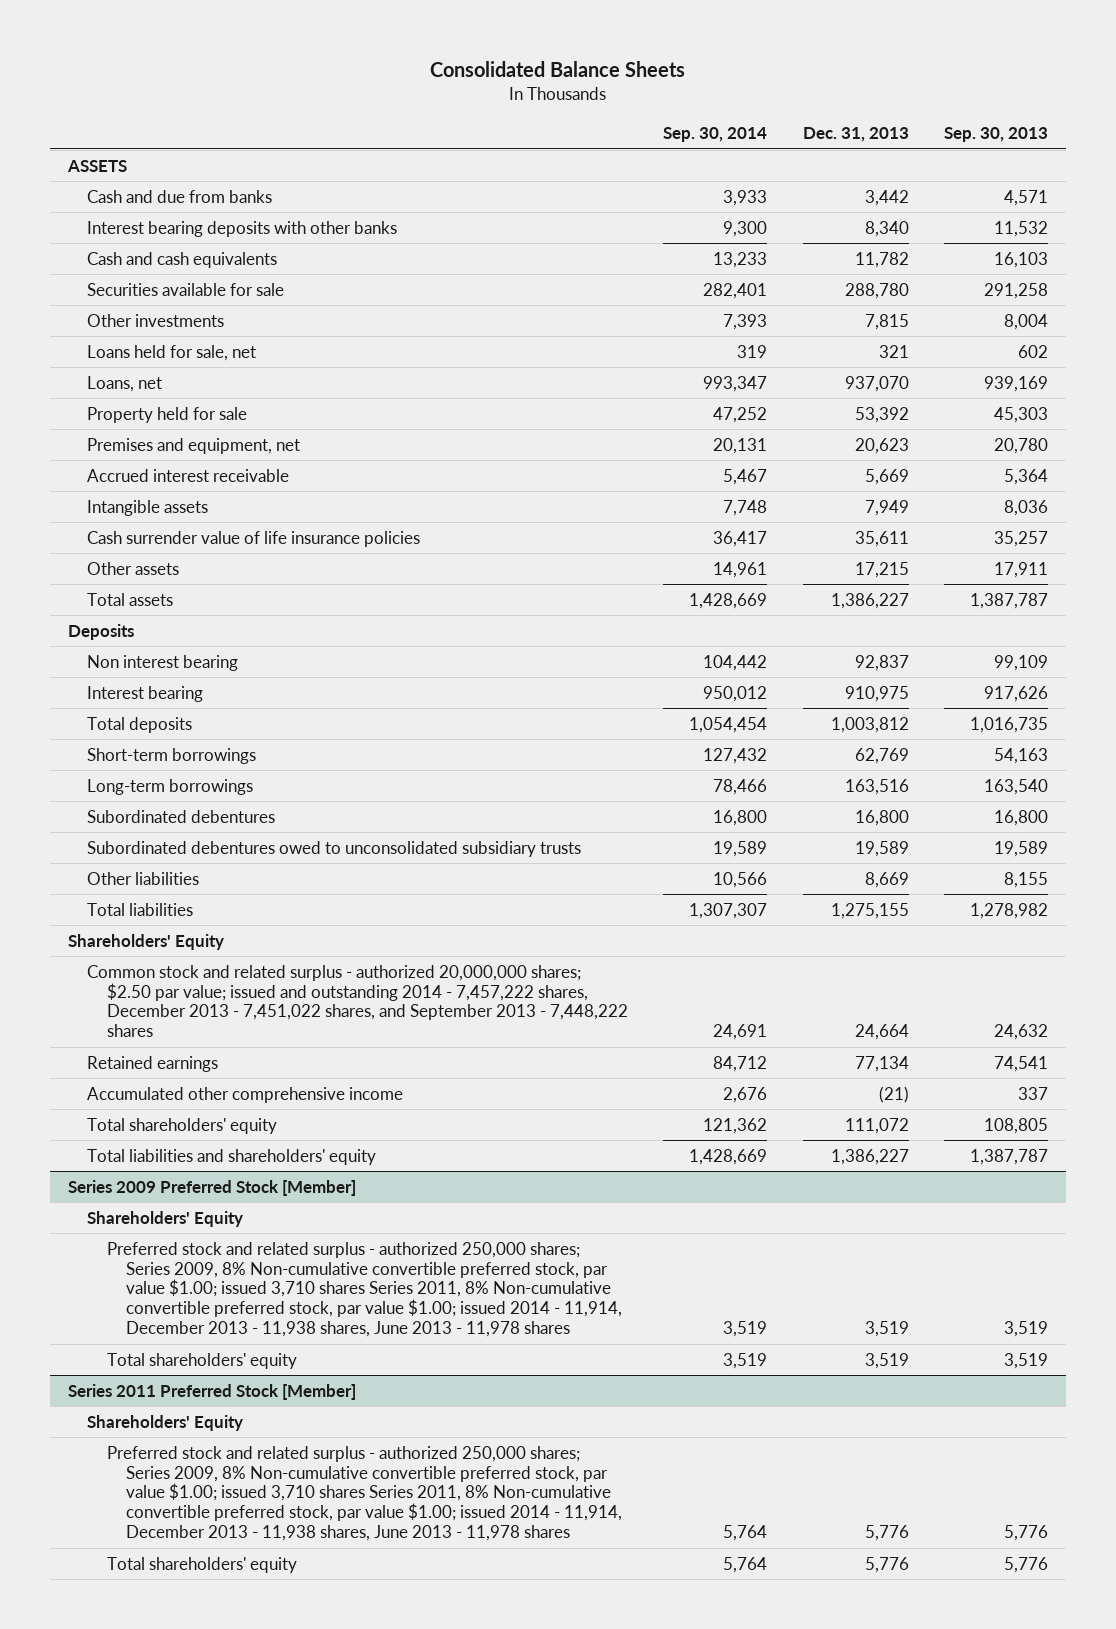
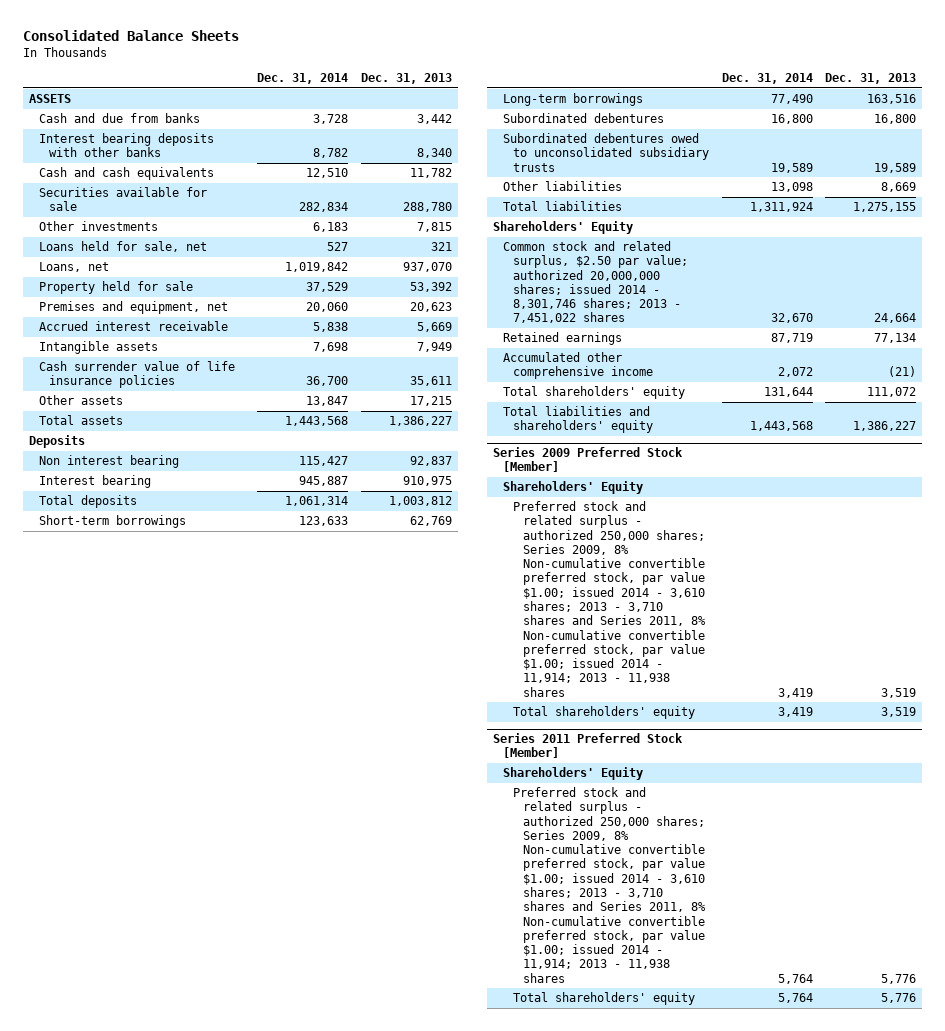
[663,127,768,143] Sep. 30, 2014 -> none
[944,127,1049,143] Sep. 30, 2013 -> none
none -> [257,73,349,85] Dec. 31, 2014
[87,964,628,1038] Common stock and related surplus - authorized 20,000,000 shares; $2.50 par value; issued and outstanding 2014 - 7,457,222 shares, December 2013 - 7,451,022 shares, and September 2013 - 7,448,222 shares -> [503,241,689,324] Common stock and related surplus, $2.50 par value; authorized 20,000,000 shares; issued 2014 - 8,301,746 shares; 2013 - 7,451,022 shares
[106,1241,622,1338] Preferred stock and related surplus - authorized 250,000 shares; Series 2009, 8% Non-cumulative convertible preferred stock, par value $1.00; issued 3,710 shares Series 2011, 8% Non-cumulative convertible preferred stock, par value $1.00; issued 2014 - 11,914, December 2013 - 11,938 shares, June 2013 - 11,978 shares -> [513,501,707,697] Preferred stock and related surplus - authorized 250,000 shares; Series 2009, 8% Non-cumulative convertible preferred stock, par value $1.00; issued 2014 - 3,610 shares; 2013 - 3,710 shares and Series 2011, 8% Non-cumulative convertible preferred stock, par value $1.00; issued 2014 - 11,914; 2013 - 11,938 shares
[106,1445,622,1542] Preferred stock and related surplus - authorized 250,000 shares; Series 2009, 8% Non-cumulative convertible preferred stock, par value $1.00; issued 3,710 shares Series 2011, 8% Non-cumulative convertible preferred stock, par value $1.00; issued 2014 - 11,914, December 2013 - 11,938 shares, June 2013 - 11,978 shares -> [513,787,707,983] Preferred stock and related surplus - authorized 250,000 shares; Series 2009, 8% Non-cumulative convertible preferred stock, par value $1.00; issued 2014 - 3,610 shares; 2013 - 3,710 shares and Series 2011, 8% Non-cumulative convertible preferred stock, par value $1.00; issued 2014 - 11,914; 2013 - 11,938 shares

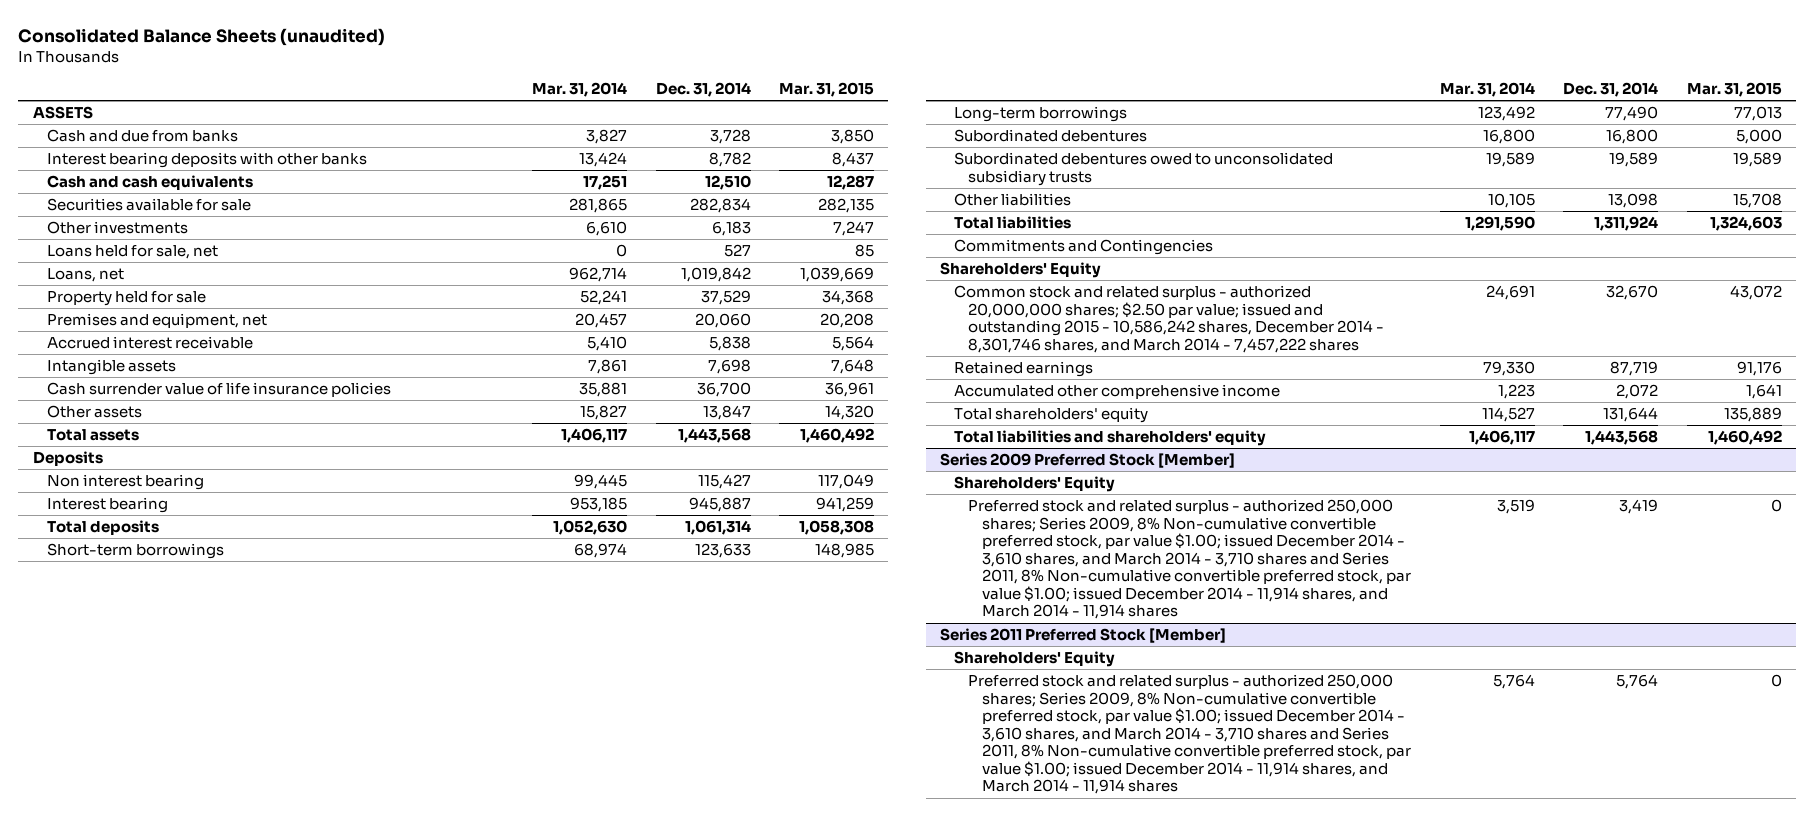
[22,29,239,41] Consolidated Balance Sheets -> [18,27,386,46] Consolidated Balance Sheets (unaudited)
[360,73,452,85] Dec. 31, 2013 -> none
none -> [532,81,628,97] Mar. 31, 2014
none -> [779,81,875,97] Mar. 31, 2015
none -> [954,239,1214,256] Commitments and Contingencies
[503,241,689,324] Common stock and related surplus, $2.50 par value; authorized 20,000,000 shares; issued 2014 - 8,301,746 shares; 2013 - 7,451,022 shares -> [954,285,1385,353] Common stock and related surplus - authorized 20,000,000 shares; $2.50 par value; issued and outstanding 2015 - 10,586,242 shares, December 2014 - 8,301,746 shares, and March 2014 - 7,457,222 shares
[513,706,696,720] Total shareholders' equity -> none
[513,501,707,697] Preferred stock and related surplus - authorized 250,000 shares; Series 2009, 8% Non-cumulative convertible preferred stock, par value $1.00; issued 2014 - 3,610 shares; 2013 - 3,710 shares and Series 2011, 8% Non-cumulative convertible preferred stock, par value $1.00; issued 2014 - 11,914; 2013 - 11,938 shares -> [968,499,1412,620] Preferred stock and related surplus - authorized 250,000 shares; Series 2009, 8% Non-cumulative convertible preferred stock, par value $1.00; issued December 2014 - 3,610 shares, and March 2014 - 3,710 shares and Series 2011, 8% Non-cumulative convertible preferred stock, par value $1.00; issued December 2014 - 11,914 shares, and March 2014 - 11,914 shares
[513,992,696,1006] Total shareholders' equity -> none
[513,787,707,983] Preferred stock and related surplus - authorized 250,000 shares; Series 2009, 8% Non-cumulative convertible preferred stock, par value $1.00; issued 2014 - 3,610 shares; 2013 - 3,710 shares and Series 2011, 8% Non-cumulative convertible preferred stock, par value $1.00; issued 2014 - 11,914; 2013 - 11,938 shares -> [968,674,1412,795] Preferred stock and related surplus - authorized 250,000 shares; Series 2009, 8% Non-cumulative convertible preferred stock, par value $1.00; issued December 2014 - 3,610 shares, and March 2014 - 3,710 shares and Series 2011, 8% Non-cumulative convertible preferred stock, par value $1.00; issued December 2014 - 11,914 shares, and March 2014 - 11,914 shares

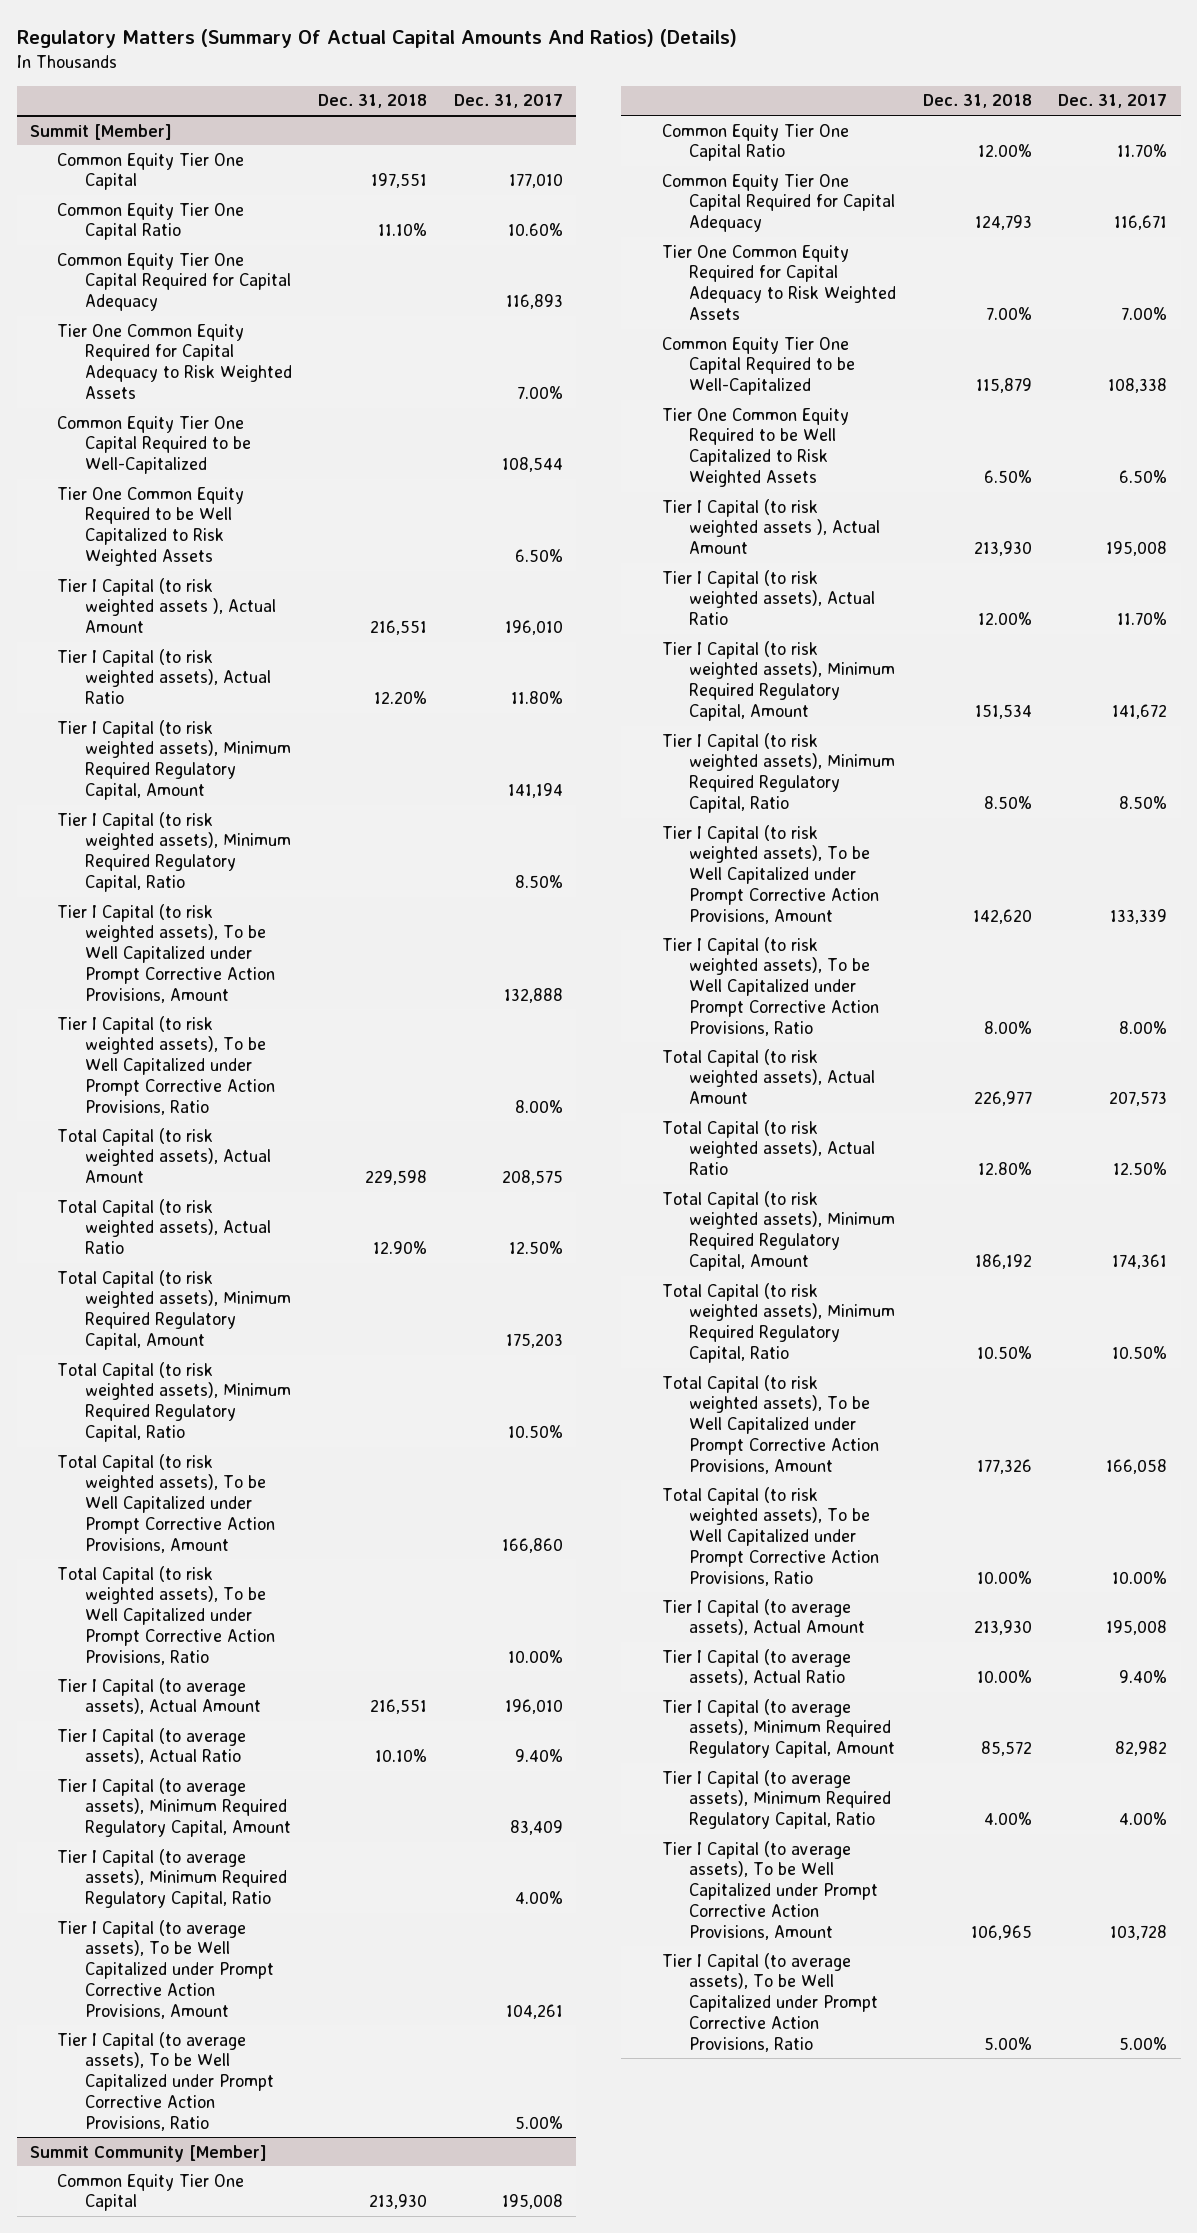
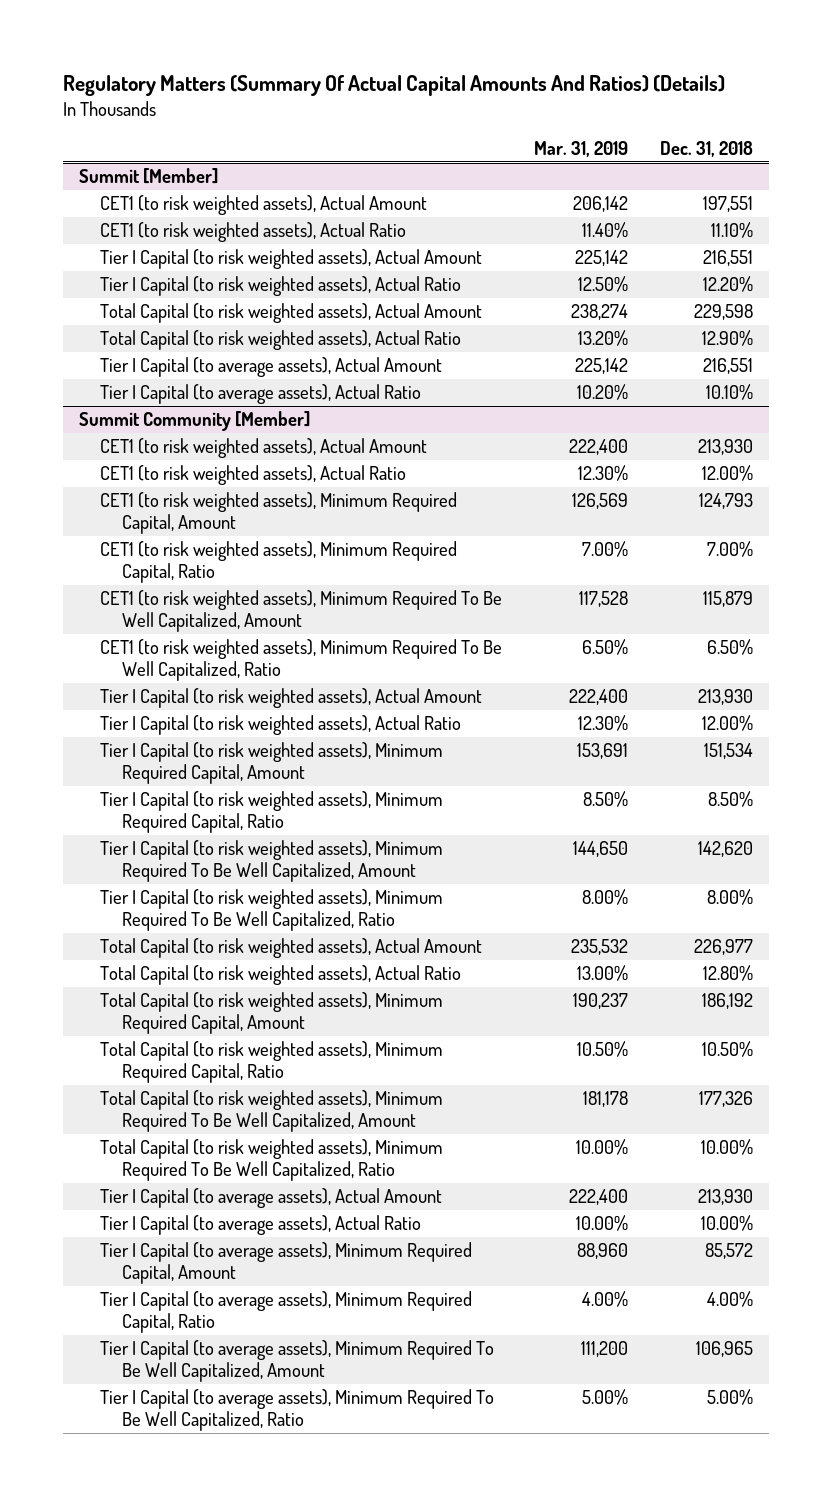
[454,94,564,109] Dec. 31, 2017 -> none
none -> [534,141,629,158] Mar. 31, 2019
[57,252,291,312] Common Equity Tier One Capital Required for Capital Adequacy -> none
[57,323,292,400] Tier One Common Equity Required for Capital Adequacy to Risk Weighted Assets -> none
[57,415,251,475] Common Equity Tier One Capital Required to be Well-Capitalized -> none
[57,486,245,567] Tier One Common Equity Required to be Well Capitalized to Risk Weighted Assets -> none
[57,152,245,191] Common Equity Tier One Capital -> [100,195,428,216] CET1 (to risk weighted assets), Actual Amount
[57,202,245,241] Common Equity Tier One Capital Ratio -> [100,222,407,243] CET1 (to risk weighted assets), Actual Ratio
[57,577,276,634] Tier I Capital (to risk weighted assets ), Actual Amount -> [100,249,483,270] Tier I Capital (to risk weighted assets), Actual Amount
[57,719,291,801] Tier I Capital (to risk weighted assets), Minimum Required Regulatory Capital, Amount -> none
[57,811,291,893] Tier I Capital (to risk weighted assets), Minimum Required Regulatory Capital, Ratio -> none
[57,903,275,1003] Tier I Capital (to risk weighted assets), To be Well Capitalized under Prompt Corrective Action Provisions, Amount -> none
[57,1015,275,1115] Tier I Capital (to risk weighted assets), To be Well Capitalized under Prompt Corrective Action Provisions, Ratio -> none
[57,1269,291,1351] Total Capital (to risk weighted assets), Minimum Required Regulatory Capital, Amount -> none
[57,1361,291,1443] Total Capital (to risk weighted assets), Minimum Required Regulatory Capital, Ratio -> none
[57,1453,275,1553] Total Capital (to risk weighted assets), To be Well Capitalized under Prompt Corrective Action Provisions, Amount -> none
[57,1565,275,1665] Total Capital (to risk weighted assets), To be Well Capitalized under Prompt Corrective Action Provisions, Ratio -> none
[57,1777,291,1838] Tier I Capital (to average assets), Minimum Required Regulatory Capital, Amount -> none
[57,1848,287,1909] Tier I Capital (to average assets), Minimum Required Regulatory Capital, Ratio -> none
[57,1919,274,2019] Tier I Capital (to average assets), To be Well Capitalized under Prompt Corrective Action Provisions, Amount -> none
[57,2031,274,2131] Tier I Capital (to average assets), To be Well Capitalized under Prompt Corrective Action Provisions, Ratio -> none
[57,2173,245,2212] Common Equity Tier One Capital -> [100,438,428,459] CET1 (to risk weighted assets), Actual Amount
[661,123,849,162] Common Equity Tier One Capital Ratio -> [100,465,407,486] CET1 (to risk weighted assets), Actual Ratio
[661,173,895,233] Common Equity Tier One Capital Required for Capital Adequacy -> [100,492,458,535] CET1 (to risk weighted assets), Minimum Required Capital, Amount
[661,244,896,321] Tier One Common Equity Required for Capital Adequacy to Risk Weighted Assets -> [100,541,458,584] CET1 (to risk weighted assets), Minimum Required Capital, Ratio
[661,336,855,396] Common Equity Tier One Capital Required to be Well-Capitalized -> [100,590,503,633] CET1 (to risk weighted assets), Minimum Required To Be Well Capitalized, Amount
[661,407,849,488] Tier One Common Equity Required to be Well Capitalized to Risk Weighted Assets -> [100,639,503,682] CET1 (to risk weighted assets), Minimum Required To Be Well Capitalized, Ratio
[661,498,880,555] Tier I Capital (to risk weighted assets ), Actual Amount -> [100,688,483,709] Tier I Capital (to risk weighted assets), Actual Amount
[661,640,895,722] Tier I Capital (to risk weighted assets), Minimum Required Regulatory Capital, Amount -> [100,742,444,785] Tier I Capital (to risk weighted assets), Minimum Required Capital, Amount
[661,732,895,814] Tier I Capital (to risk weighted assets), Minimum Required Regulatory Capital, Ratio -> [100,791,444,834] Tier I Capital (to risk weighted assets), Minimum Required Capital, Ratio
[661,824,879,924] Tier I Capital (to risk weighted assets), To be Well Capitalized under Prompt Corrective Action Provisions, Amount -> [100,840,444,883] Tier I Capital (to risk weighted assets), Minimum Required To Be Well Capitalized, Amount
[661,936,879,1036] Tier I Capital (to risk weighted assets), To be Well Capitalized under Prompt Corrective Action Provisions, Ratio -> [100,889,444,932] Tier I Capital (to risk weighted assets), Minimum Required To Be Well Capitalized, Ratio
[661,1190,895,1272] Total Capital (to risk weighted assets), Minimum Required Regulatory Capital, Amount -> [100,992,444,1035] Total Capital (to risk weighted assets), Minimum Required Capital, Amount
[661,1282,895,1364] Total Capital (to risk weighted assets), Minimum Required Regulatory Capital, Ratio -> [100,1041,444,1084] Total Capital (to risk weighted assets), Minimum Required Capital, Ratio
[661,1374,879,1474] Total Capital (to risk weighted assets), To be Well Capitalized under Prompt Corrective Action Provisions, Amount -> [100,1090,444,1133] Total Capital (to risk weighted assets), Minimum Required To Be Well Capitalized, Amount
[661,1486,879,1586] Total Capital (to risk weighted assets), To be Well Capitalized under Prompt Corrective Action Provisions, Ratio -> [100,1139,444,1182] Total Capital (to risk weighted assets), Minimum Required To Be Well Capitalized, Ratio
[661,1698,895,1759] Tier I Capital (to average assets), Minimum Required Regulatory Capital, Amount -> [100,1242,473,1285] Tier I Capital (to average assets), Minimum Required Capital, Amount
[661,1769,891,1830] Tier I Capital (to average assets), Minimum Required Regulatory Capital, Ratio -> [100,1291,473,1334] Tier I Capital (to average assets), Minimum Required Capital, Ratio
[661,1840,878,1940] Tier I Capital (to average assets), To be Well Capitalized under Prompt Corrective Action Provisions, Amount -> [100,1340,495,1383] Tier I Capital (to average assets), Minimum Required To Be Well Capitalized, Amount
[661,1952,878,2052] Tier I Capital (to average assets), To be Well Capitalized under Prompt Corrective Action Provisions, Ratio -> [100,1389,495,1432] Tier I Capital (to average assets), Minimum Required To Be Well Capitalized, Ratio

